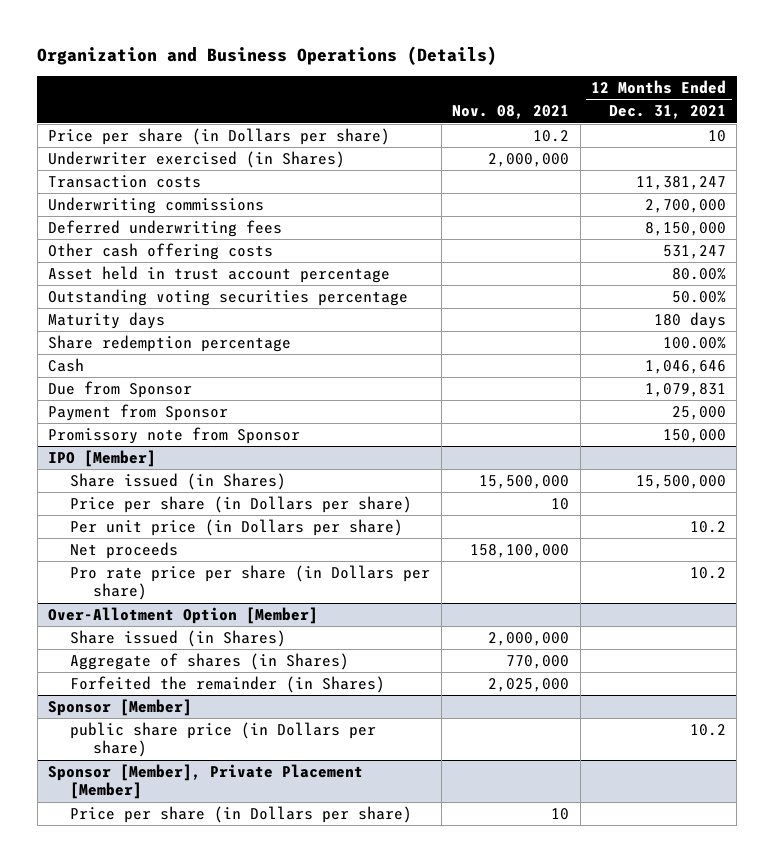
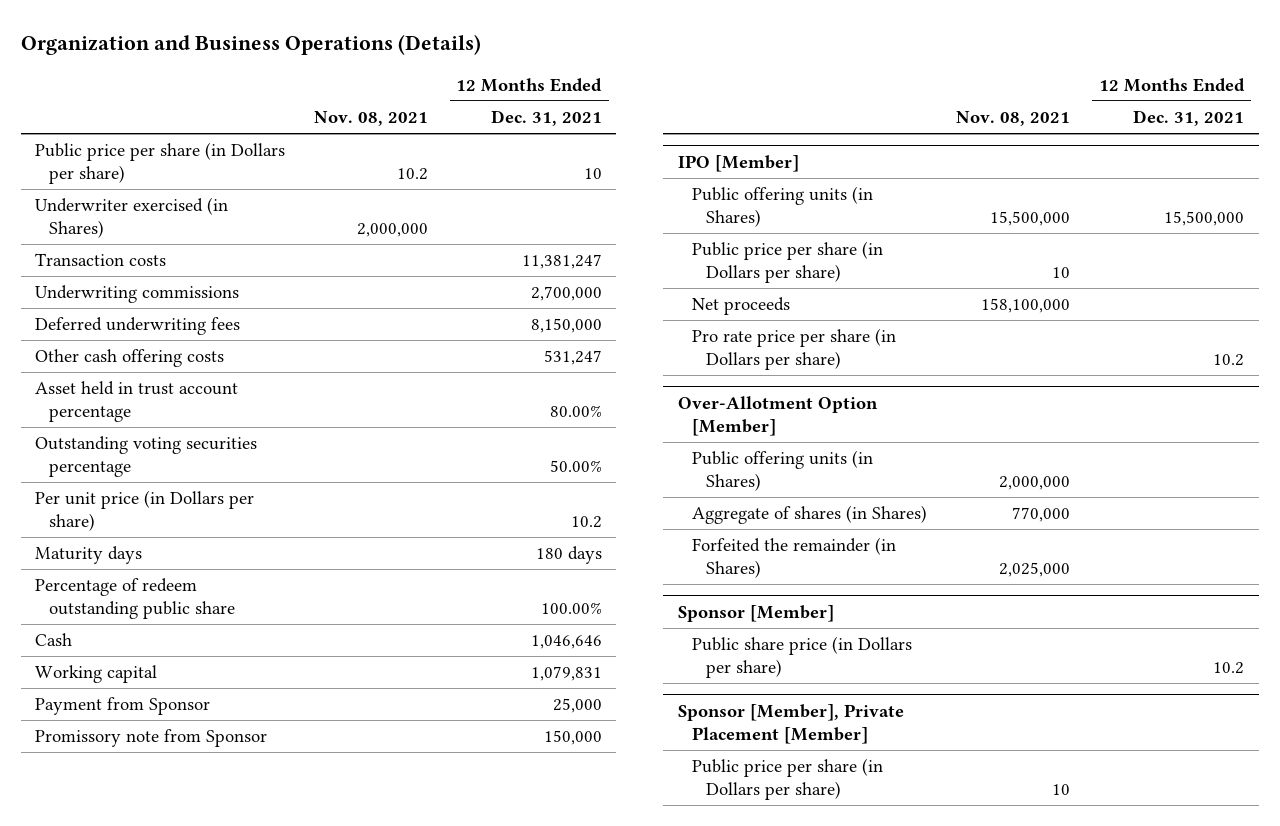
[47,127,390,145] Price per share (in Dollars per share) -> [35,142,286,185] Public price per share (in Dollars per share)
none -> [35,490,255,532] Per unit price (in Dollars per share)
[47,334,291,352] Share redemption percentage -> [35,578,236,620] Percentage of redeem outstanding public share
[47,380,192,398] Due from Sponsor -> [35,665,158,684] Working capital
[70,518,404,536] Per unit price (in Dollars per share) -> none
[70,472,287,490] Share issued (in Shares) -> [691,186,873,228] Public offering units (in Shares)
[70,495,413,513] Price per share (in Dollars per share) -> [691,241,883,284] Public price per share (in Dollars per share)
[70,629,287,647] Share issued (in Shares) -> [691,450,873,492] Public offering units (in Shares)
[70,721,377,758] public share price (in Dollars per share) -> [691,636,912,679] Public share price (in Dollars per share)
[70,805,413,823] Price per share (in Dollars per share) -> [691,758,883,801] Public price per share (in Dollars per share)

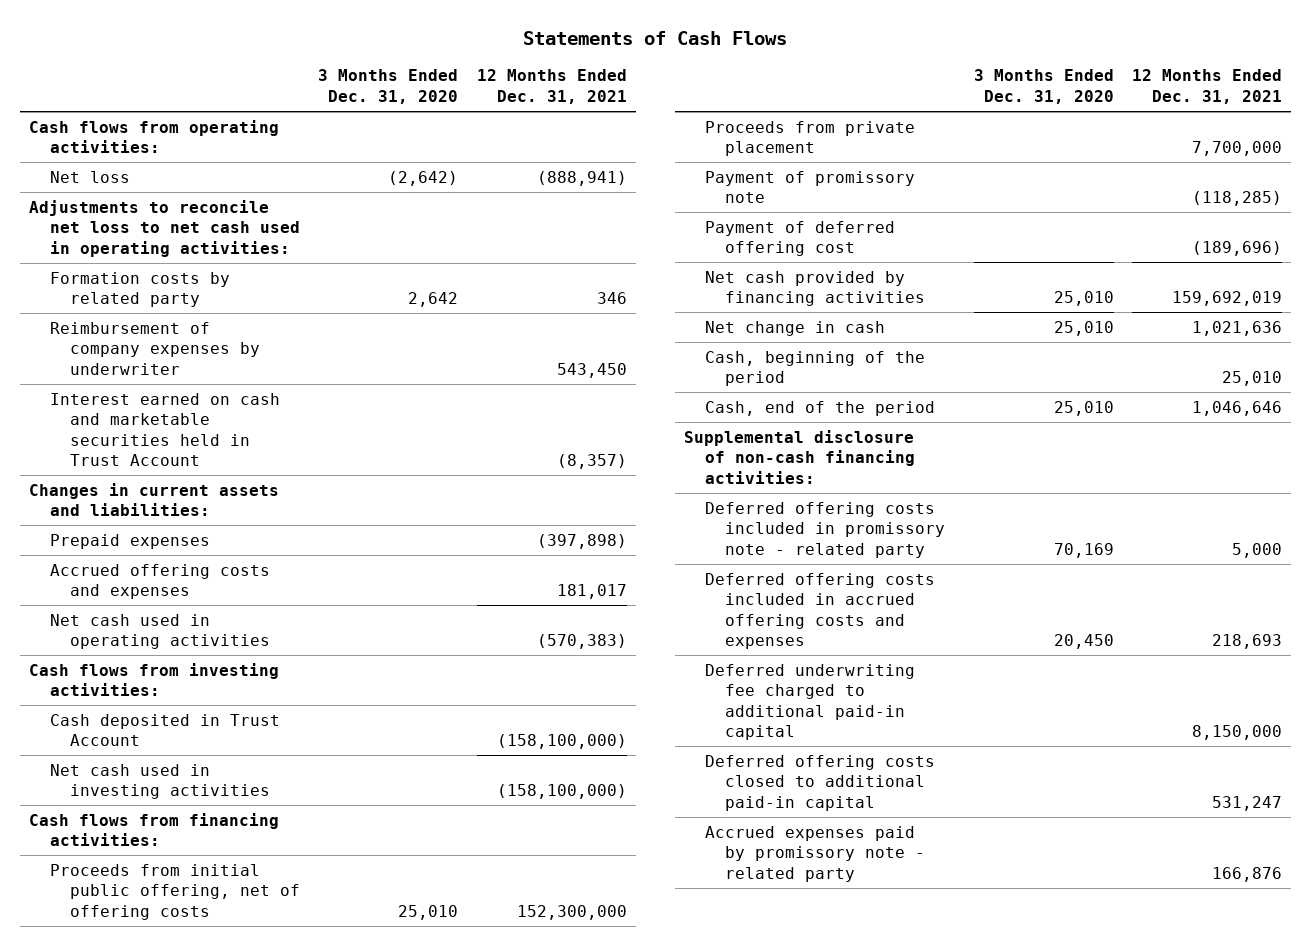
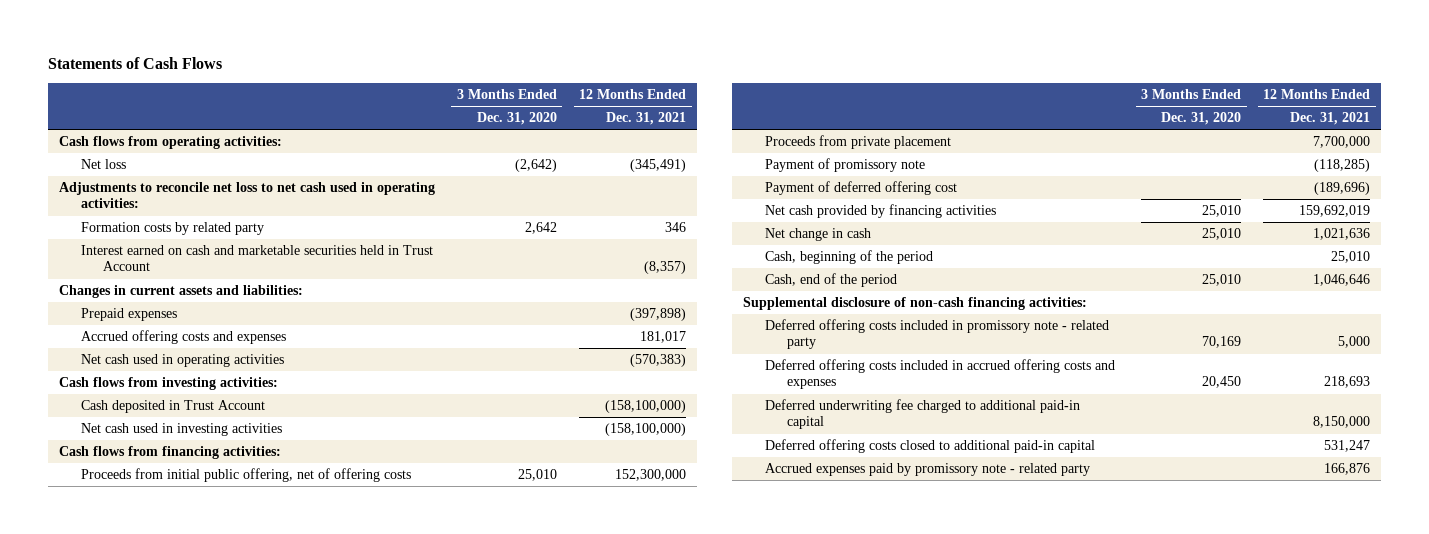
[536,170,627,186] (888,941) -> [630,159,687,173] (345,491)
[49,321,261,375] Reimbursement of company expenses by underwriter -> none

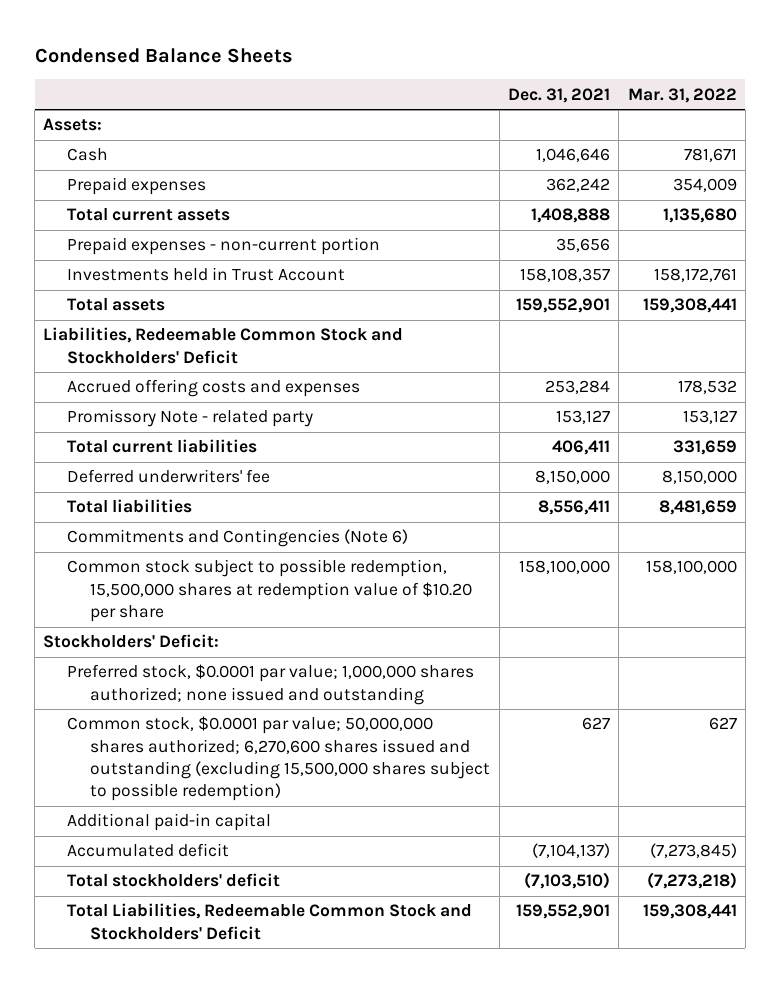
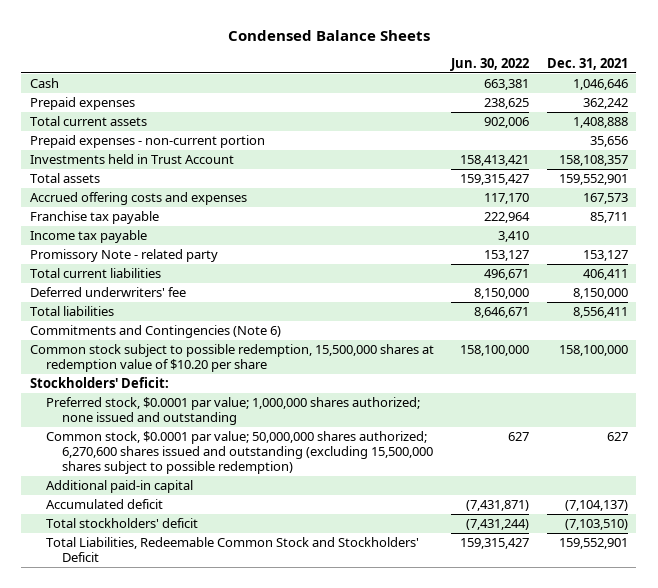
[627,87,737,103] Mar. 31, 2022 -> none
none -> [450,58,530,72] Jun. 30, 2022
[43,118,103,132] Assets: -> none
[43,327,404,364] Liabilities, Redeemable Common Stock and Stockholders' Deficit -> none
[544,380,610,395] 253,284 -> [582,192,628,204] 167,573
none -> [29,210,159,224] Franchise tax payable
none -> [29,229,147,243] Income tax payable

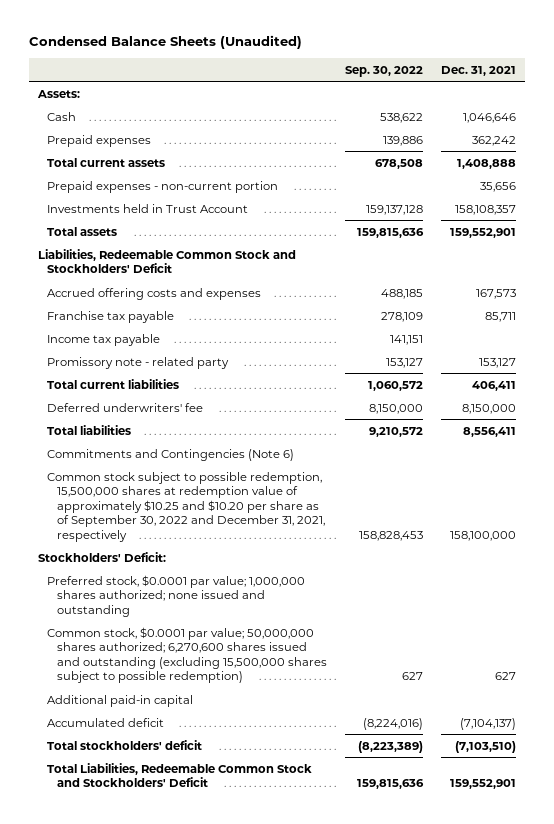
[227,30,430,42] Condensed Balance Sheets -> [28,35,302,50] Condensed Balance Sheets (Unaudited)
[450,58,530,72] Jun. 30, 2022 -> none
none -> [345,65,424,77] Sep. 30, 2022
none -> [36,89,80,98] Assets:
none -> [37,248,296,274] Liabilities, Redeemable Common Stock and Stockholders' Deficit
[29,248,218,262] Promissory Note - related party -> [47,356,230,369] Promissory note - related party
[29,343,434,373] Common stock subject to possible redemption, 15,500,000 shares at redemption value of $10.20 per share -> [47,471,326,542] Common stock subject to possible redemption, 15,500,000 shares at redemption value of approximately $10.25 and $10.20 per share as of September 30, 2022 and December 31, 2021, respectively

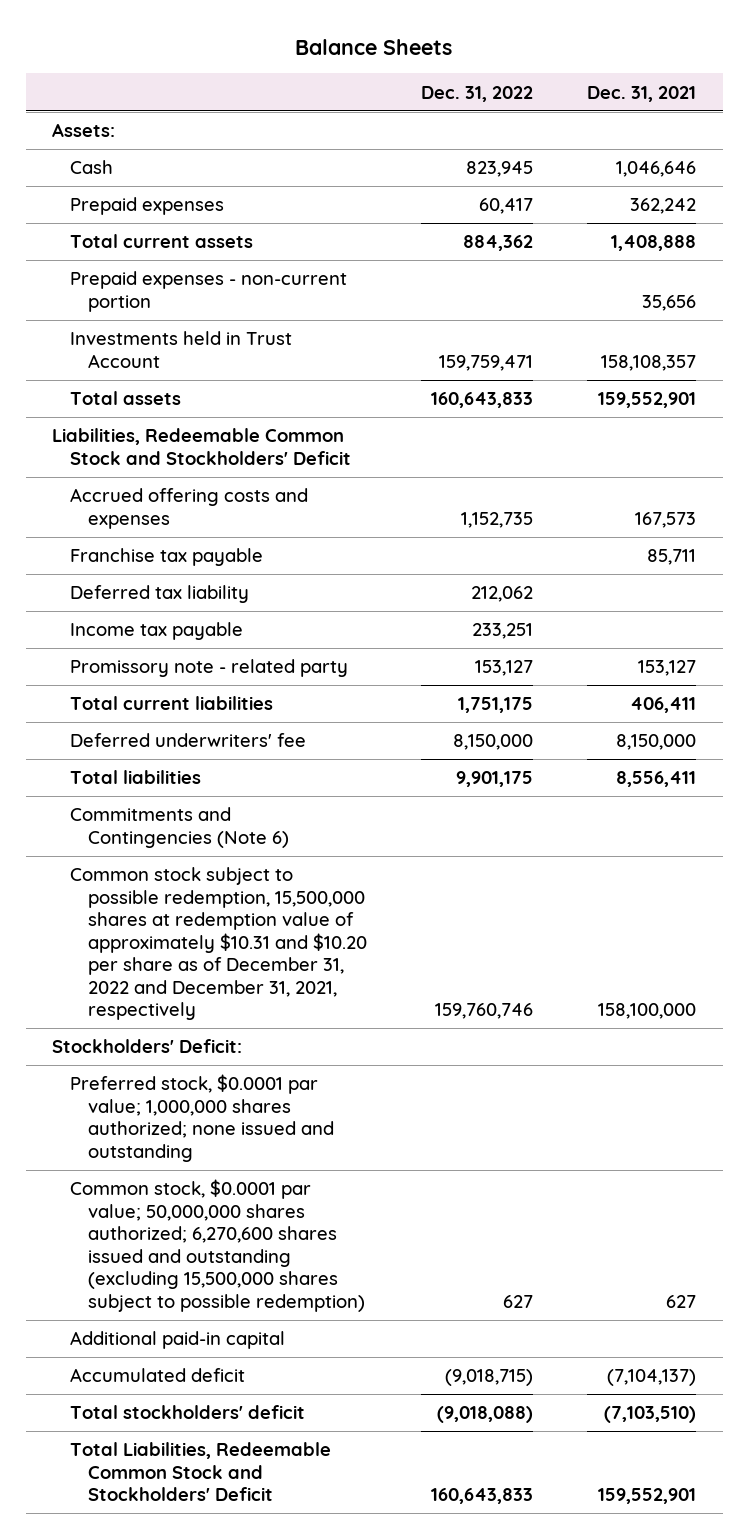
[28,35,302,50] Condensed Balance Sheets (Unaudited) -> [295,38,453,55] Balance Sheets
[345,65,424,77] Sep. 30, 2022 -> none
none -> [420,85,533,102] Dec. 31, 2022
none -> [70,585,250,604] Deferred tax liability
[47,471,326,542] Common stock subject to possible redemption, 15,500,000 shares at redemption value of approximately $10.25 and $10.20 per share as of September 30, 2022 and December 31, 2021, respectively -> [70,867,368,1021] Common stock subject to possible redemption, 15,500,000 shares at redemption value of approximately $10.31 and $10.20 per share as of December 31, 2022 and December 31, 2021, respectively

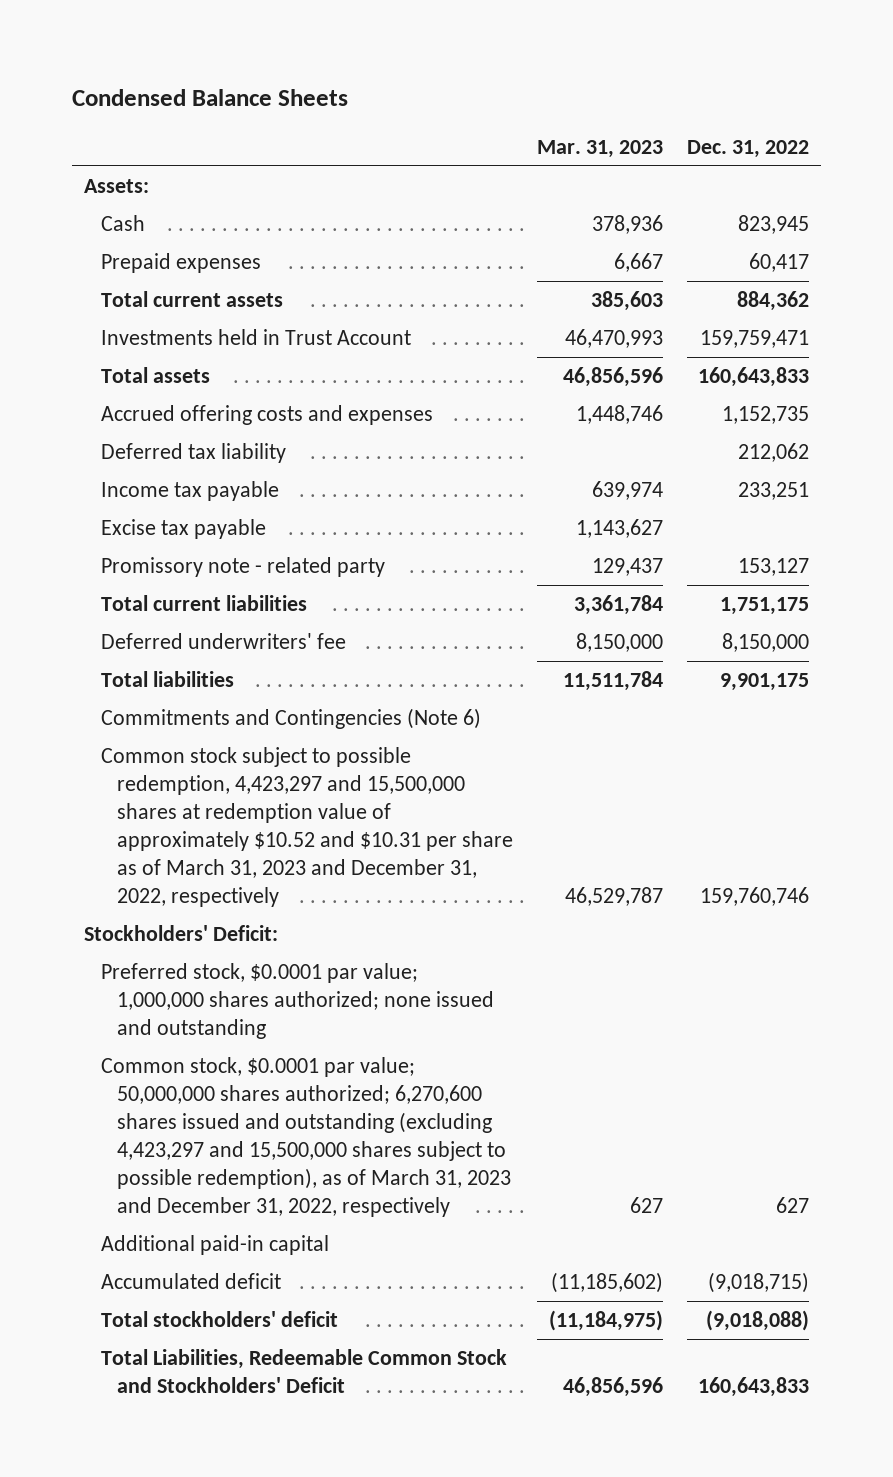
[295,38,453,55] Balance Sheets -> [72,89,349,107] Condensed Balance Sheets
[586,85,696,102] Dec. 31, 2021 -> none
none -> [537,140,664,159] Mar. 31, 2023
[70,271,348,312] Prepaid expenses - non-current portion -> none
[52,428,352,465] Liabilities, Redeemable Common Stock and Stockholders' Deficit -> none
[70,548,264,567] Franchise tax payable -> none
none -> [100,519,266,540] Excise tax payable
[70,867,368,1021] Common stock subject to possible redemption, 15,500,000 shares at redemption value of approximately $10.31 and $10.20 per share as of December 31, 2022 and December 31, 2021, respectively -> [100,747,514,908] Common stock subject to possible redemption, 4,423,297 and 15,500,000 shares at redemption value of approximately $10.52 and $10.31 per share as of March 31, 2023 and December 31, 2022, respectively
[70,1179,366,1312] Common stock, $0.0001 par value; 50,000,000 shares authorized; 6,270,600 shares issued and outstanding (excluding 15,500,000 shares subject to possible redemption) -> [100,1057,512,1218] Common stock, $0.0001 par value; 50,000,000 shares authorized; 6,270,600 shares issued and outstanding (excluding 4,423,297 and 15,500,000 shares subject to possible redemption), as of March 31, 2023 and December 31, 2022, respectively

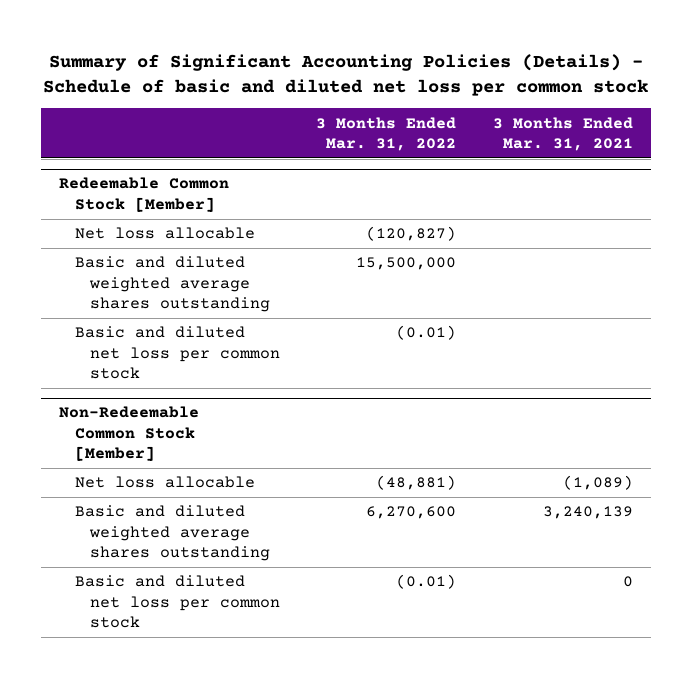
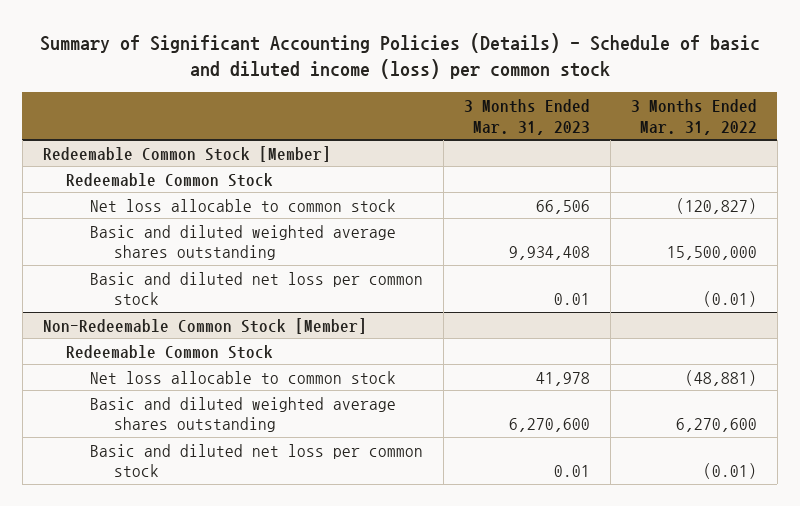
[43,53,649,97] Summary of Significant Accounting Policies (Details) - Schedule of basic and diluted net loss per common stock -> [39,32,760,80] Summary of Significant Accounting Policies (Details) - Schedule of basic and diluted income (loss) per common stock
[492,116,633,152] 3 Months Ended Mar. 31, 2021 -> none
none -> [464,98,591,135] 3 Months Ended Mar. 31, 2023
none -> [66,172,274,187] Redeemable Common Stock
[74,227,255,240] Net loss allocable -> [90,198,397,212] Net loss allocable to common stock
none -> [66,344,274,359] Redeemable Common Stock
[74,476,255,489] Net loss allocable -> [90,370,397,384] Net loss allocable to common stock

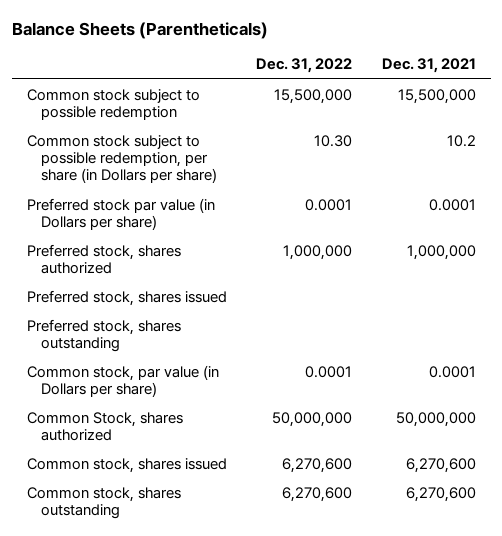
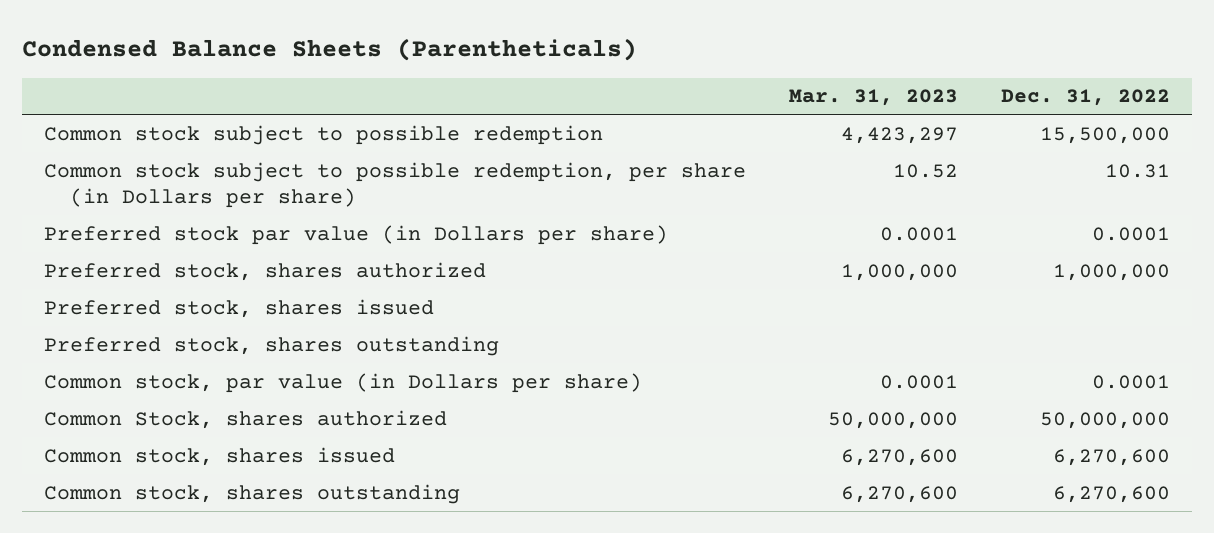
[11,21,268,39] Balance Sheets (Parentheticals) -> [22,37,638,61] Condensed Balance Sheets (Parentheticals)
[381,58,476,74] Dec. 31, 2021 -> none
none -> [788,89,958,107] Mar. 31, 2023
[314,134,353,147] 10.30 -> [1104,163,1170,178] 10.31

